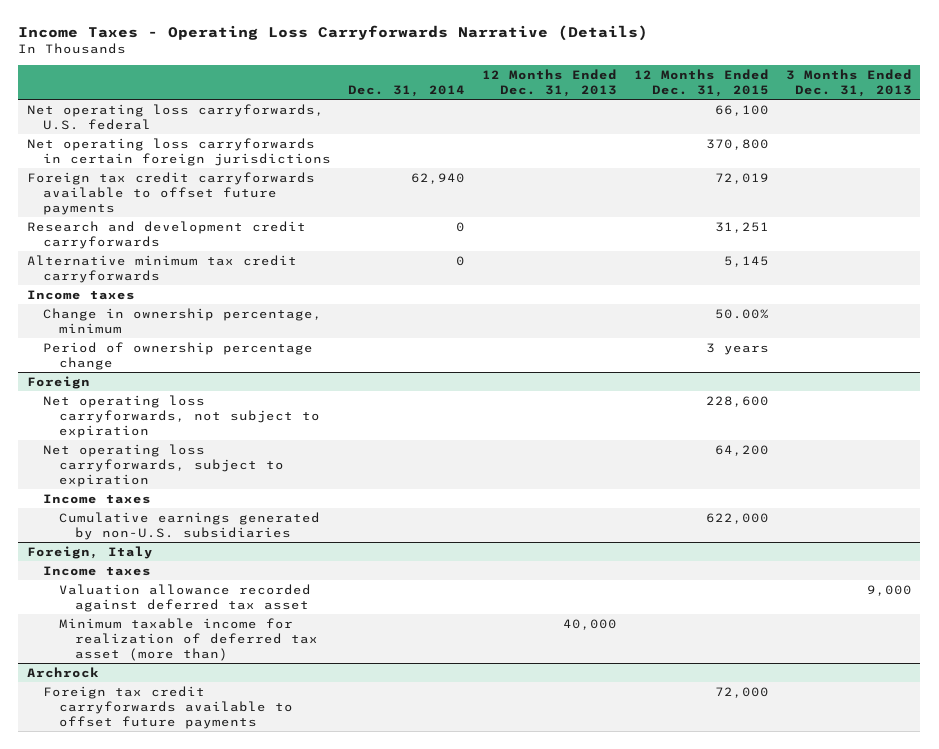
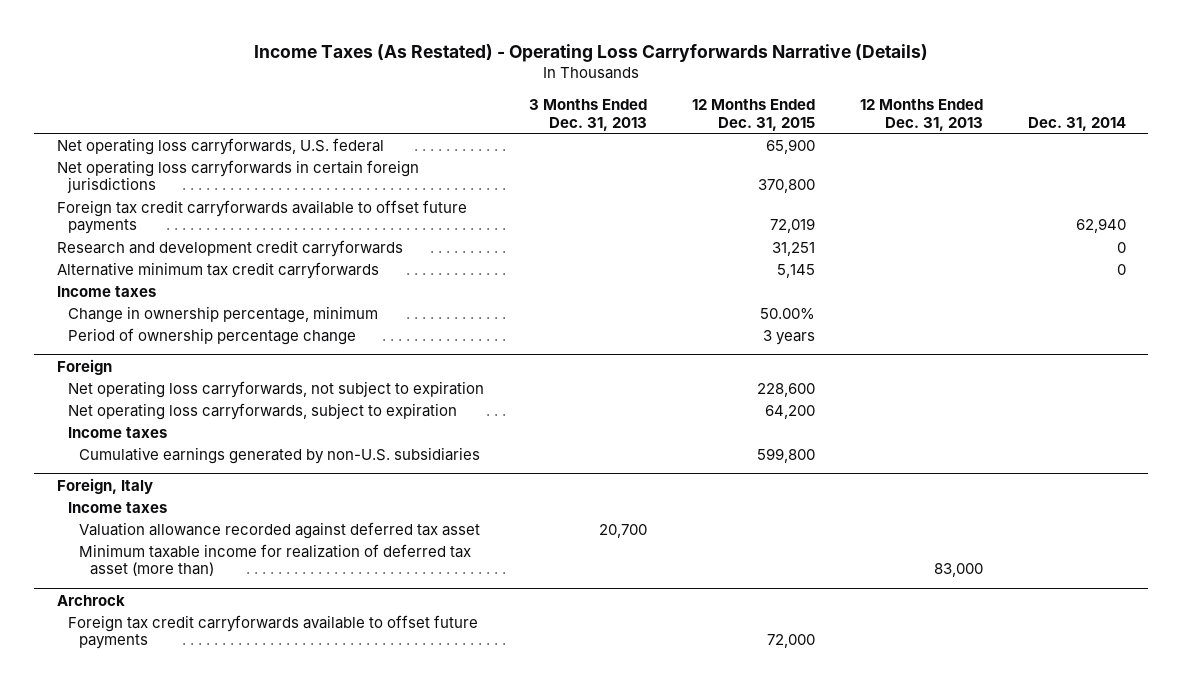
[18,25,649,42] Income Taxes - Operating Loss Carryforwards Narrative (Details) -> [254,43,929,62] Income Taxes (As Restated) - Operating Loss Carryforwards Narrative (Details)
[714,104,769,116] 66,100 -> [765,138,815,154] 65,900
[705,512,769,524] 622,000 -> [756,447,815,463] 599,800
[866,584,912,596] 9,000 -> [598,523,647,538] 20,700
[562,618,617,630] 40,000 -> [933,563,983,578] 83,000

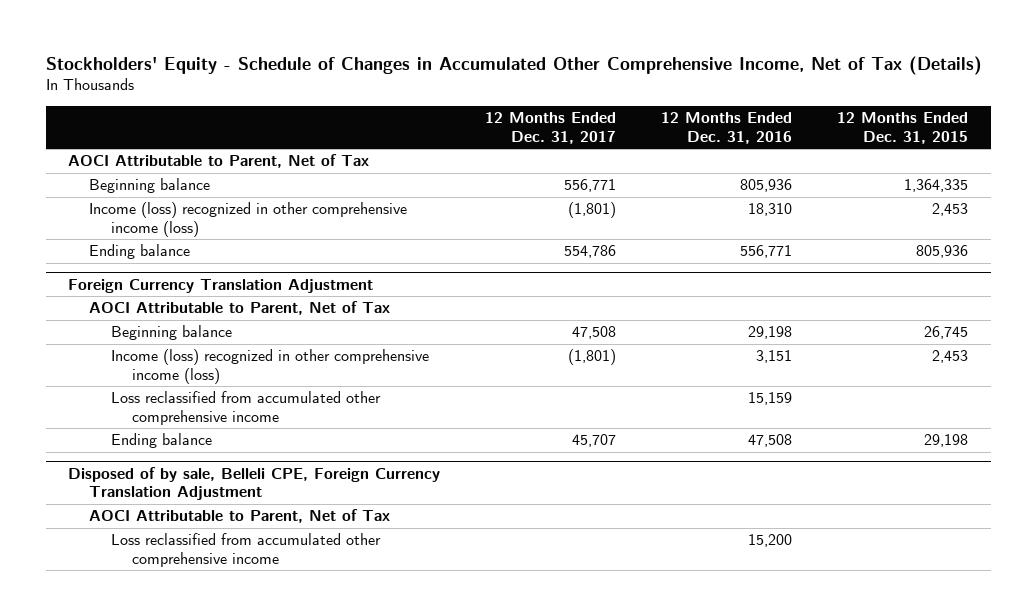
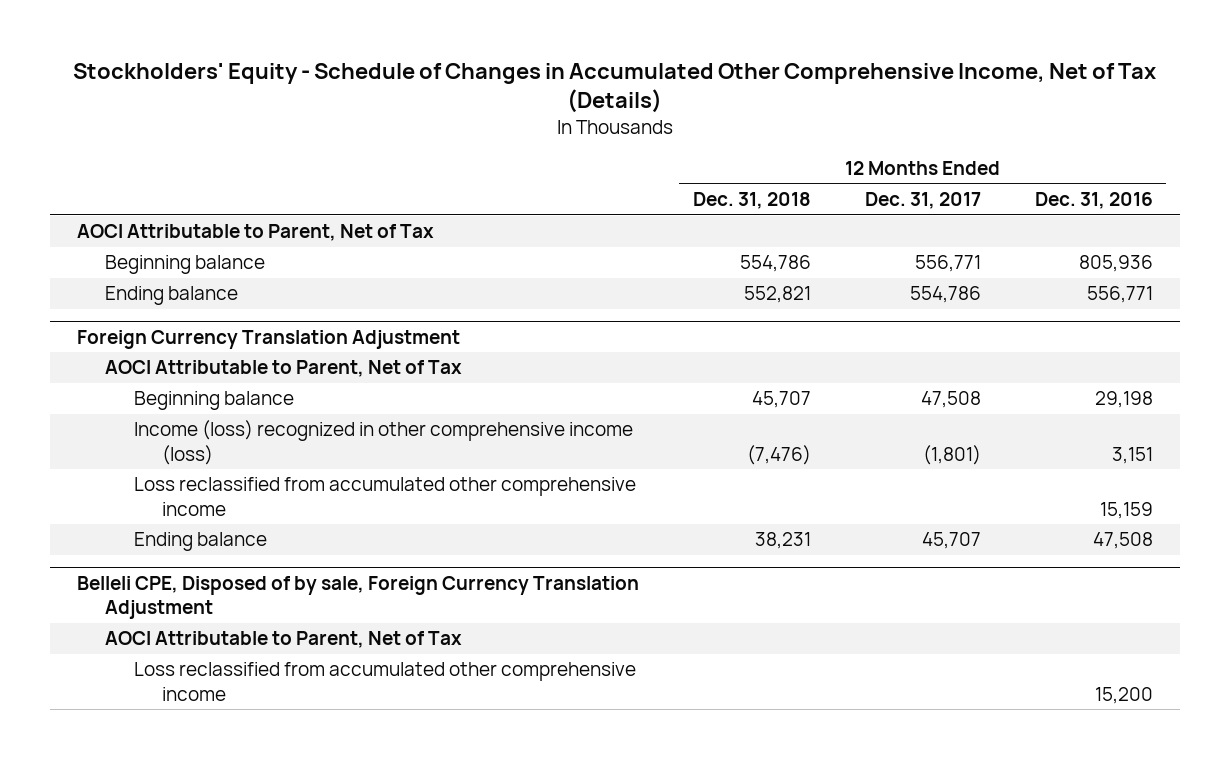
[837,111,969,144] 12 Months Ended Dec. 31, 2015 -> none
none -> [692,192,811,210] Dec. 31, 2018
[89,202,408,237] Income (loss) recognized in other comprehensive income (loss) -> none
[68,466,441,501] Disposed of by sale, Belleli CPE, Foreign Currency Translation Adjustment -> [76,575,639,619] Belleli CPE, Disposed of by sale, Foreign Currency Translation Adjustment

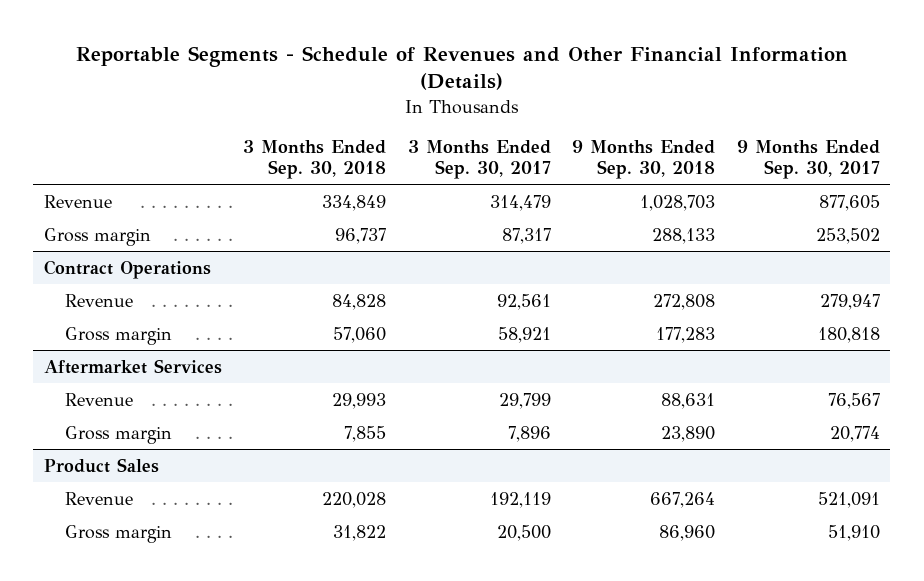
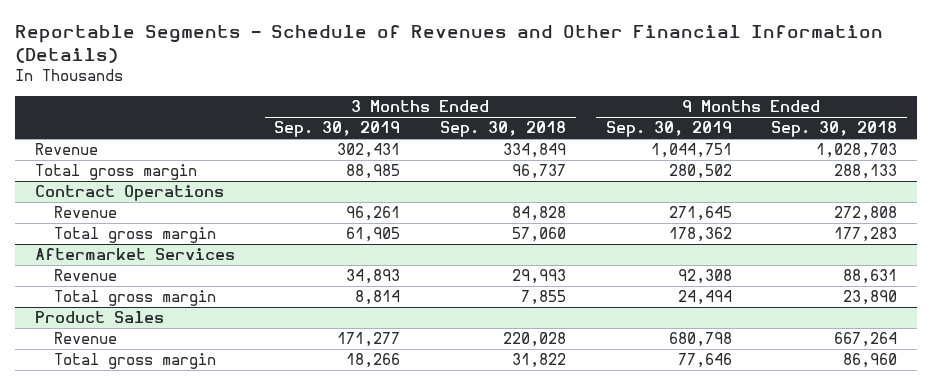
[407,140,551,179] 3 Months Ended Sep. 30, 2017 -> none
[736,140,880,179] 9 Months Ended Sep. 30, 2017 -> none
none -> [274,121,401,138] Sep. 30, 2019
none -> [605,121,732,138] Sep. 30, 2019
[43,227,151,246] Gross margin -> [34,164,197,181] Total gross margin
[65,326,173,345] Gross margin -> [53,227,216,244] Total gross margin
[65,425,173,444] Gross margin -> [53,290,216,307] Total gross margin
[65,524,173,543] Gross margin -> [53,353,216,370] Total gross margin

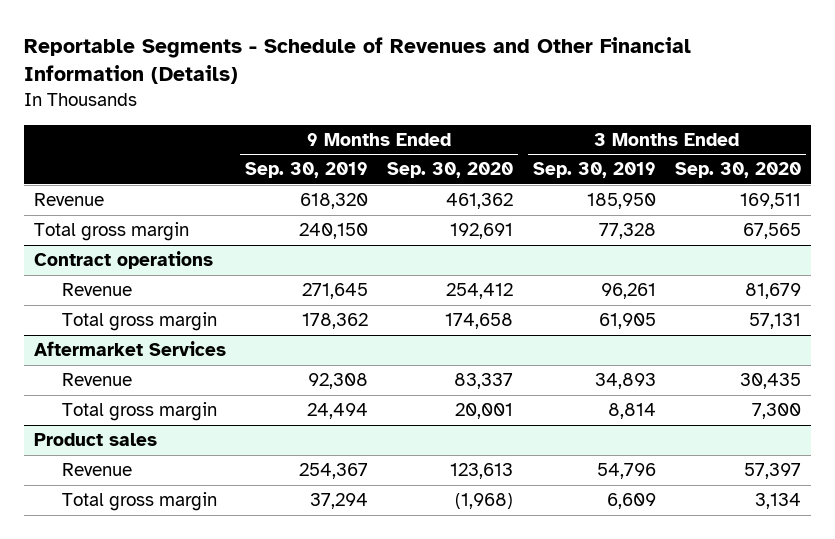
[440,121,567,138] Sep. 30, 2018 -> none
[771,121,898,138] Sep. 30, 2018 -> none
none -> [387,162,514,179] Sep. 30, 2020
none -> [675,162,802,179] Sep. 30, 2020
[337,143,401,159] 302,431 -> [586,193,656,210] 185,950
[650,143,732,159] 1,044,751 -> [300,193,369,210] 618,320
[346,164,401,180] 88,985 -> [598,223,656,240] 77,328
[668,164,732,180] 280,502 -> [299,223,369,240] 240,150
[34,185,224,202] Contract Operations -> [33,251,213,270] Contract operations
[34,311,164,324] Product Sales -> [33,433,157,447] Product sales
[337,332,401,348] 171,277 -> [596,463,656,480] 54,796
[668,332,732,348] 680,798 -> [299,463,369,480] 254,367
[346,353,401,369] 18,266 -> [606,493,656,510] 6,609
[677,353,732,369] 77,646 -> [310,493,369,510] 37,294

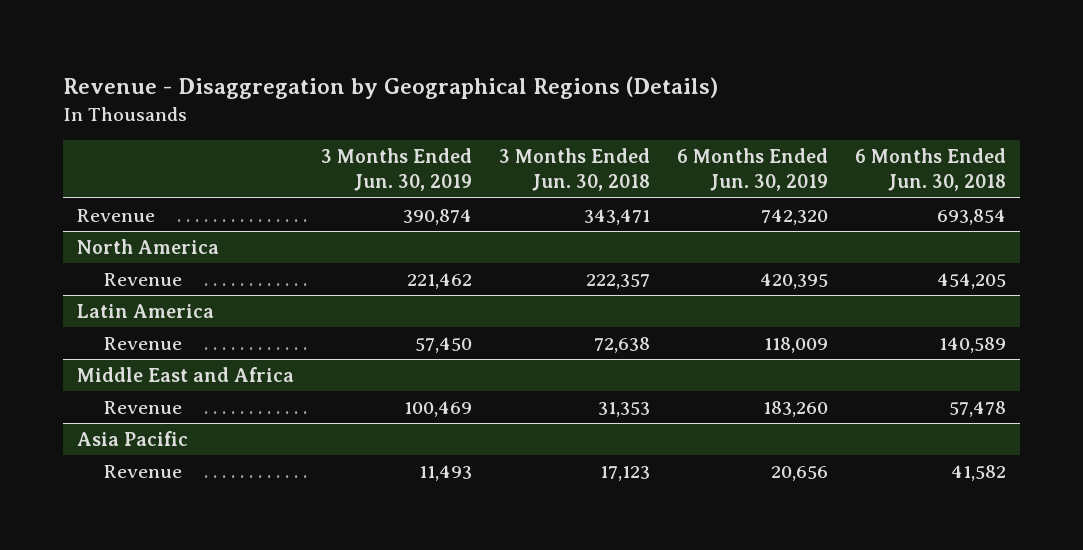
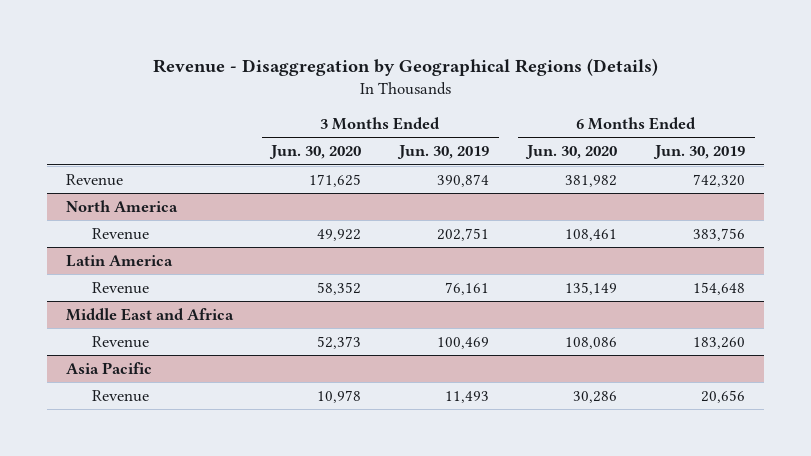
[499,148,651,192] 3 Months Ended Jun. 30, 2018 -> none
[855,148,1007,192] 6 Months Ended Jun. 30, 2018 -> none
none -> [269,145,362,160] Jun. 30, 2020
none -> [525,145,618,160] Jun. 30, 2020
[407,273,473,290] 221,462 -> [437,227,490,241] 202,751
[760,273,829,290] 420,395 -> [693,227,746,241] 383,756
[415,337,473,354] 57,450 -> [445,281,490,295] 76,161
[764,337,829,354] 118,009 -> [693,281,746,295] 154,648

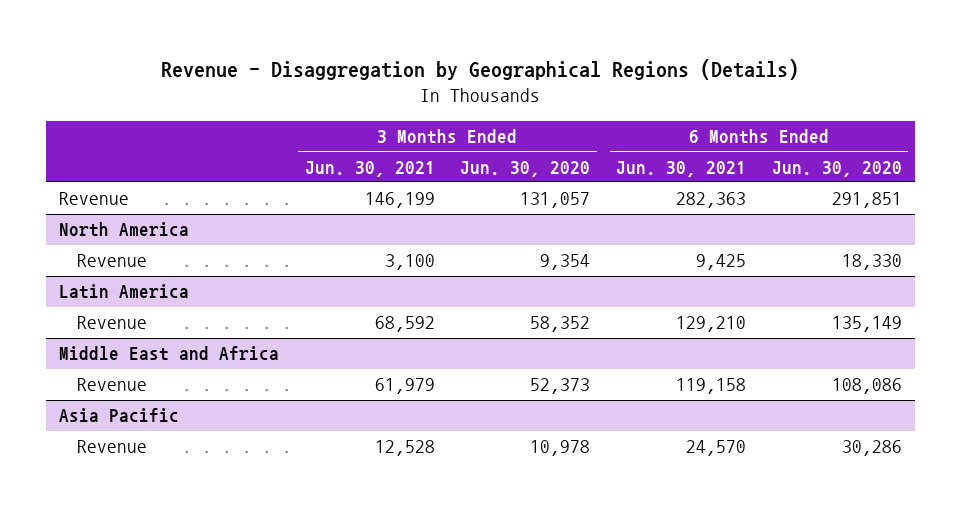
[397,145,490,160] Jun. 30, 2019 -> none
[653,145,746,160] Jun. 30, 2019 -> none
none -> [304,160,435,177] Jun. 30, 2021
none -> [616,160,747,177] Jun. 30, 2021
[309,173,362,187] 171,625 -> [520,192,591,209] 131,057
[565,174,618,187] 381,982 -> [831,192,902,209] 291,851
[317,228,362,241] 49,922 -> [540,254,591,271] 9,354
[565,228,618,241] 108,461 -> [841,254,902,271] 18,330

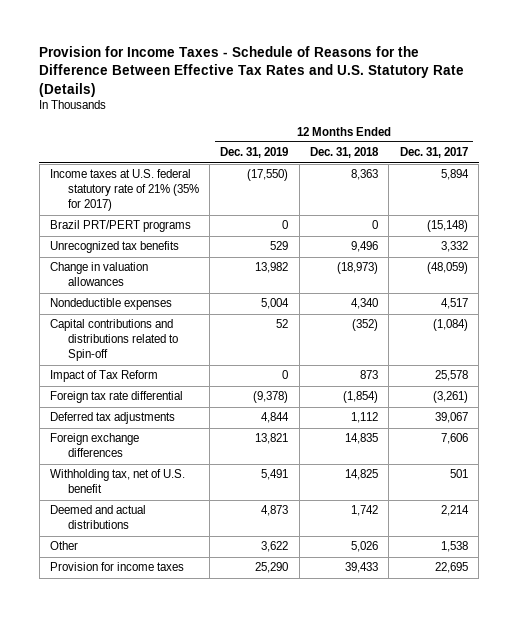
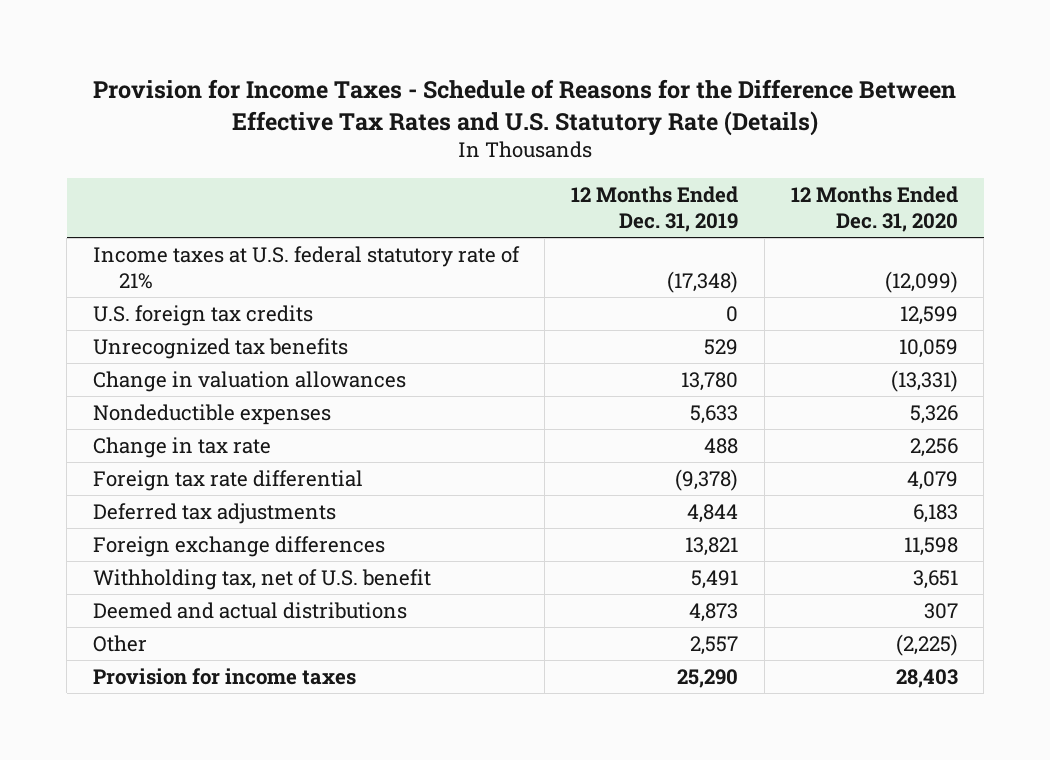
[310,147,380,159] Dec. 31, 2018 -> none
[399,147,468,159] Dec. 31, 2017 -> none
none -> [790,185,958,232] 12 Months Ended Dec. 31, 2020
[49,220,191,233] Brazil PRT/PERT programs -> none
[49,169,199,212] Income taxes at U.S. federal statutory rate of 21% (35% for 2017) -> [92,246,520,290] Income taxes at U.S. federal statutory rate of 21%
[247,169,289,182] (17,550) -> [667,271,739,294] (17,348)
none -> [92,305,313,327] U.S. foreign tax credits
[49,319,178,362] Capital contributions and distributions related to Spin-off -> none
[49,370,158,383] Impact of Tax Reform -> none
[255,262,289,274] 13,982 -> [681,372,739,392] 13,780
[261,298,290,310] 5,004 -> [690,405,739,425] 5,633
none -> [92,437,271,459] Change in tax rate
[261,541,289,553] 3,622 -> [690,636,739,656] 2,557

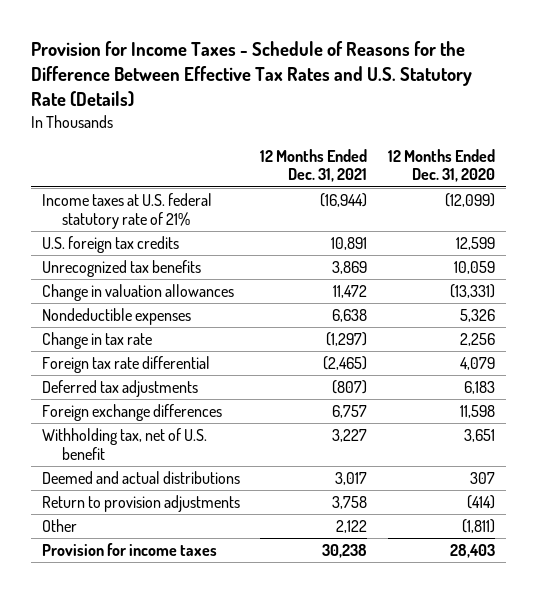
[571,185,739,232] 12 Months Ended Dec. 31, 2019 -> none
none -> [260,148,368,183] 12 Months Ended Dec. 31, 2021
none -> [41,494,240,512] Return to provision adjustments
[895,634,958,657] (2,225) -> [462,518,496,533] (1,811)

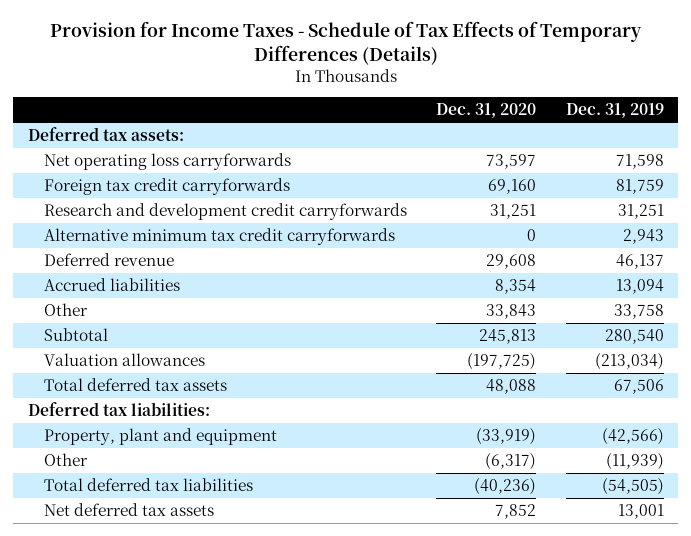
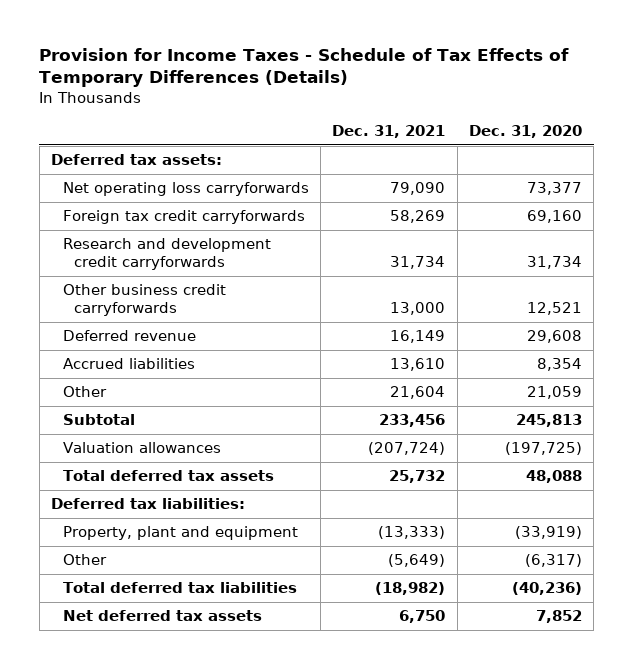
[565,103,664,119] Dec. 31, 2019 -> none
none -> [332,125,446,139] Dec. 31, 2021
[486,154,537,170] 73,597 -> [526,182,582,196] 73,377
[44,228,396,246] Alternative minimum tax credit carryforwards -> none
[490,204,537,220] 31,251 -> [526,256,582,270] 31,734
none -> [62,284,226,317] Other business credit carryforwards
[486,304,537,320] 33,843 -> [526,386,582,400] 21,059

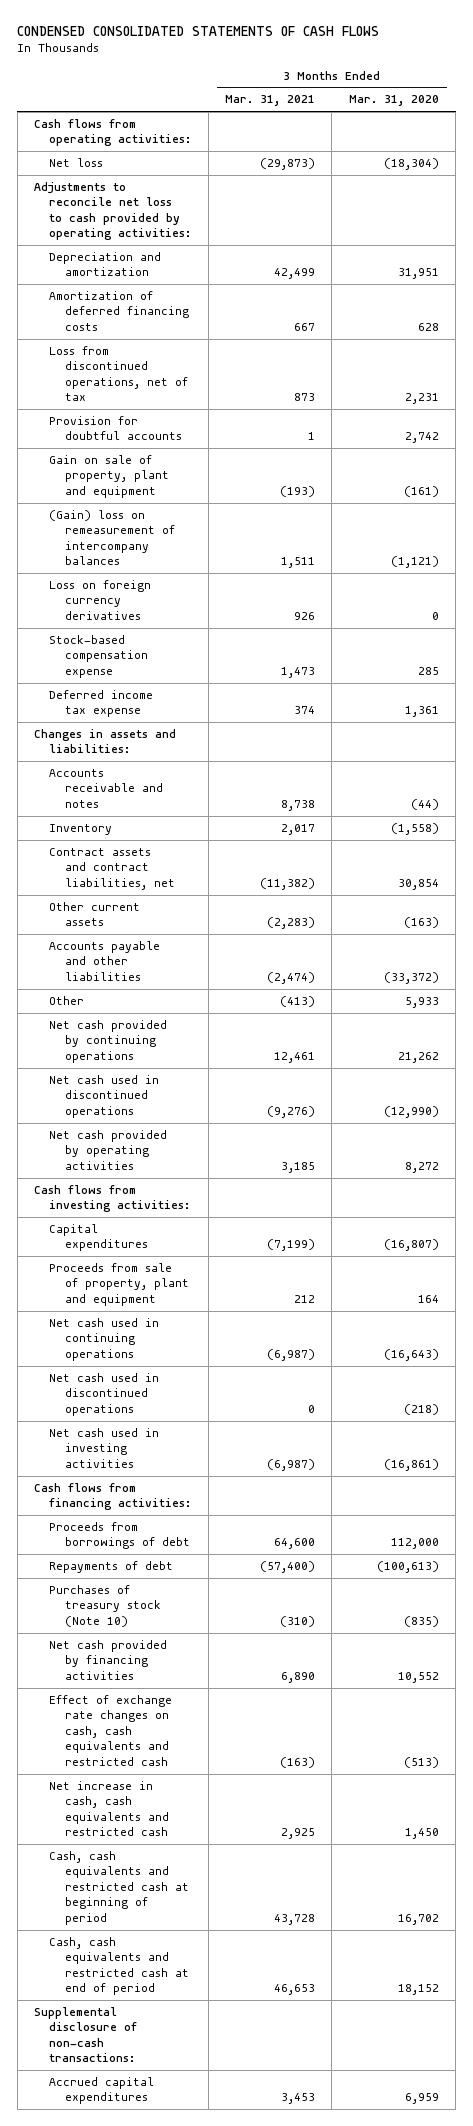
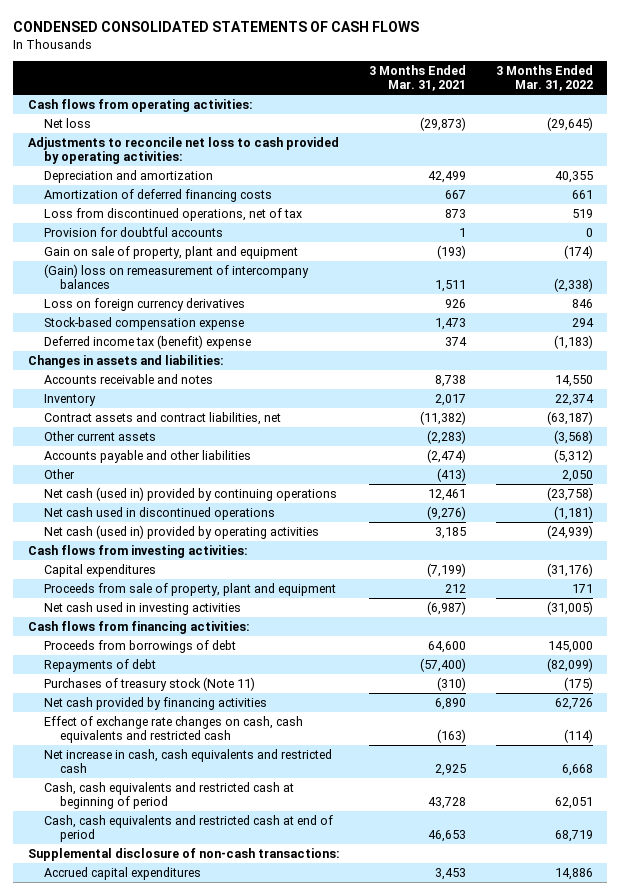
[348,95,439,107] Mar. 31, 2020 -> none
none -> [495,64,593,92] 3 Months Ended Mar. 31, 2022
[49,690,154,718] Deferred income tax expense -> [44,334,252,349] Deferred income tax (benefit) expense
[49,1020,168,1063] Net cash provided by continuing operations -> [44,486,338,501] Net cash (used in) provided by continuing operations
[49,1130,168,1170] Net cash provided by operating activities -> [44,524,320,539] Net cash (used in) provided by operating activities
[49,1318,160,1361] Net cash used in continuing operations -> none
[49,1373,160,1416] Net cash used in discontinued operations -> none
[49,1585,161,1627] Purchases of treasury stock (Note 10) -> [44,676,256,691] Purchases of treasury stock (Note 11)

